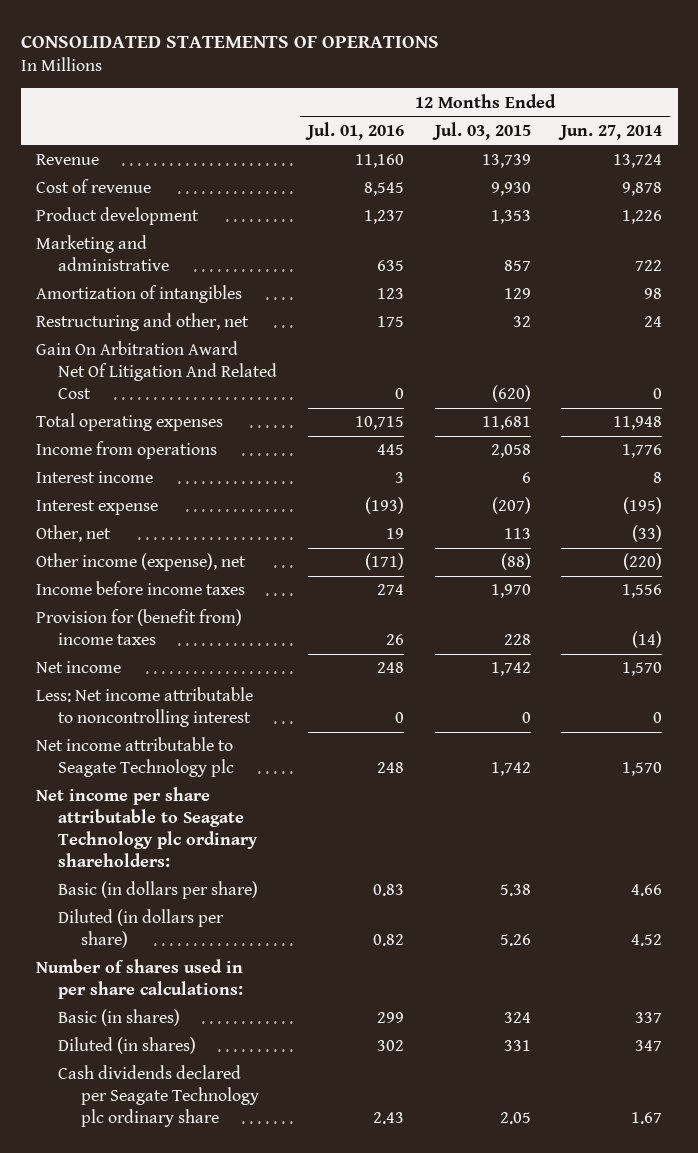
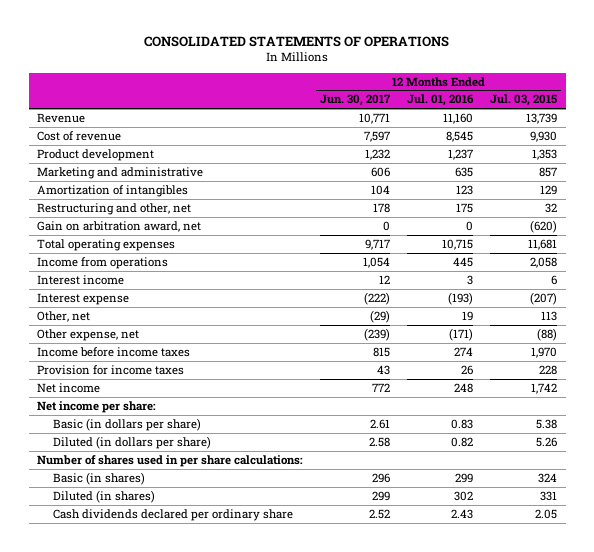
[558,125,663,141] Jun. 27, 2014 -> none
none -> [320,94,392,107] Jun. 30, 2017
[35,341,278,400] Gain On Arbitration Award Net Of Litigation And Related Cost -> [37,220,202,232] Gain on arbitration award, net
[35,553,246,572] Other income (expense), net -> [37,328,140,341] Other expense, net
[35,609,242,646] Provision for (benefit from) income taxes -> [37,364,185,375] Provision for income taxes
[35,687,253,728] Less: Net income attributable to noncontrolling interest -> none
[35,737,235,778] Net income attributable to Seagate Technology plc -> none
[35,787,259,868] Net income per share attributable to Seagate Technology plc ordinary shareholders: -> [37,400,157,413] Net income per share:
[58,1065,259,1128] Cash dividends declared per Seagate Technology plc ordinary share -> [53,508,294,521] Cash dividends declared per ordinary share

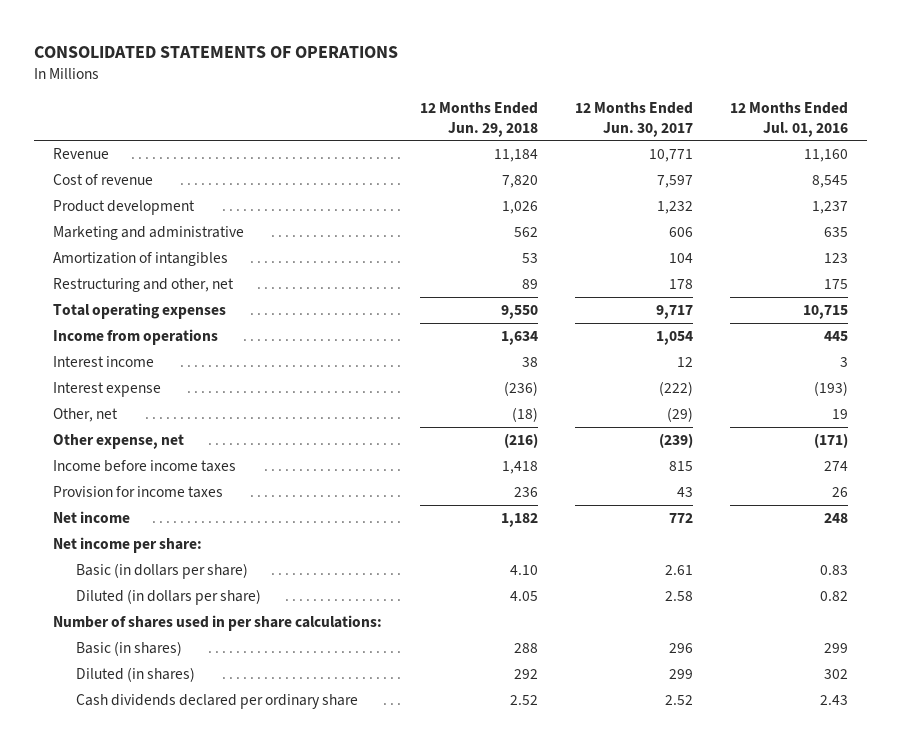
[490,94,558,107] Jul. 03, 2015 -> none
none -> [419,101,538,137] 12 Months Ended Jun. 29, 2018
[37,220,202,232] Gain on arbitration award, net -> none

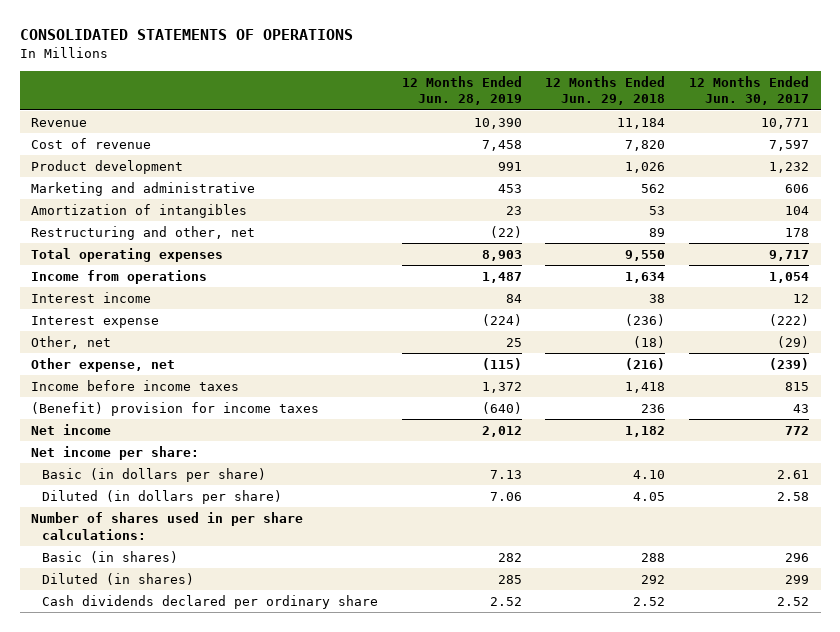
[730,101,849,137] 12 Months Ended Jul. 01, 2016 -> none
none -> [401,75,522,106] 12 Months Ended Jun. 28, 2019
[53,485,224,498] Provision for income taxes -> [31,401,320,416] (Benefit) provision for income taxes

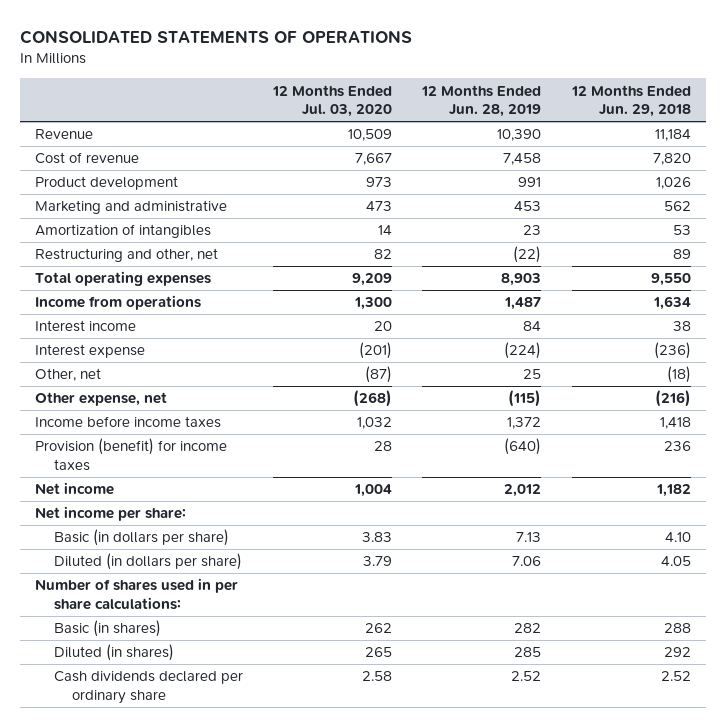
[688,75,809,106] 12 Months Ended Jun. 30, 2017 -> none
none -> [272,84,393,118] 12 Months Ended Jul. 03, 2020
[31,401,320,416] (Benefit) provision for income taxes -> [34,438,227,471] Provision (benefit) for income taxes

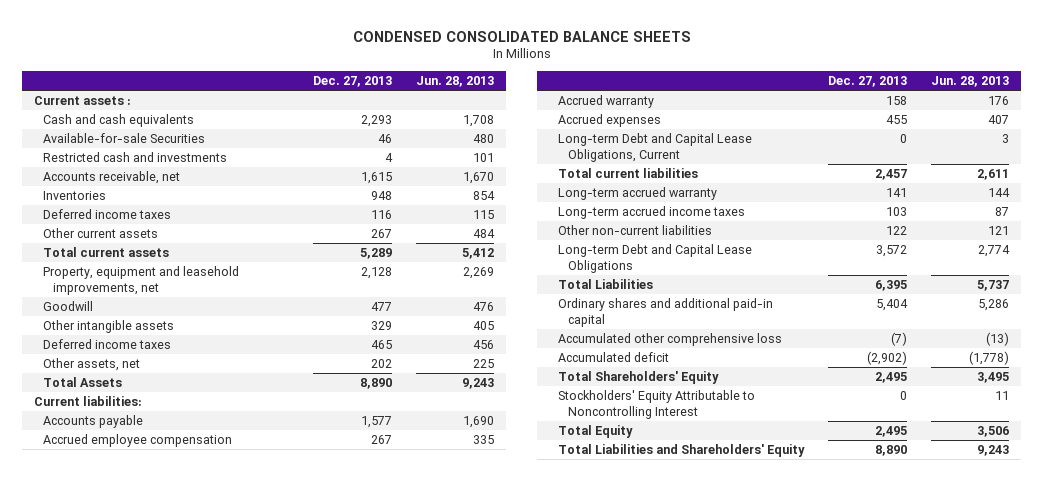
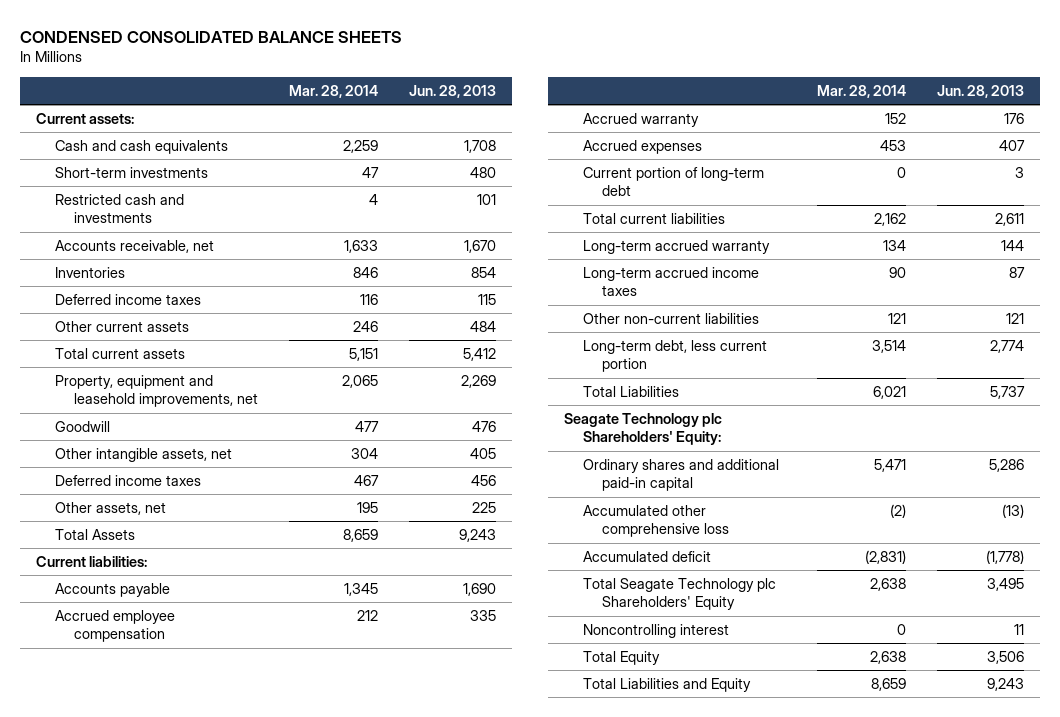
[313,76,393,88] Dec. 27, 2013 -> none
none -> [289,84,379,98] Mar. 28, 2014
[34,96,132,106] Current assets : -> [36,113,135,125] Current assets:
[43,133,206,144] Available-for-sale Securities -> none
none -> [55,167,209,179] Short-term investments
[43,320,175,334] Other intangible assets -> [55,448,233,463] Other intangible assets, net
[558,133,753,163] Long-term Debt and Capital Lease Obligations, Current -> [582,167,764,197] Current portion of long-term debt
[558,244,753,274] Long-term Debt and Capital Lease Obligations -> [582,340,767,373] Long-term debt, less current portion
none -> [563,413,722,446] Seagate Technology plc Shareholders' Equity:
[558,371,720,385] Total Shareholders' Equity -> [582,578,776,611] Total Seagate Technology plc Shareholders' Equity
[558,390,756,420] Stockholders' Equity Attributable to Noncontrolling Interest -> [582,624,729,639] Noncontrolling interest
[558,444,806,458] Total Liabilities and Shareholders' Equity -> [582,678,751,693] Total Liabilities and Equity

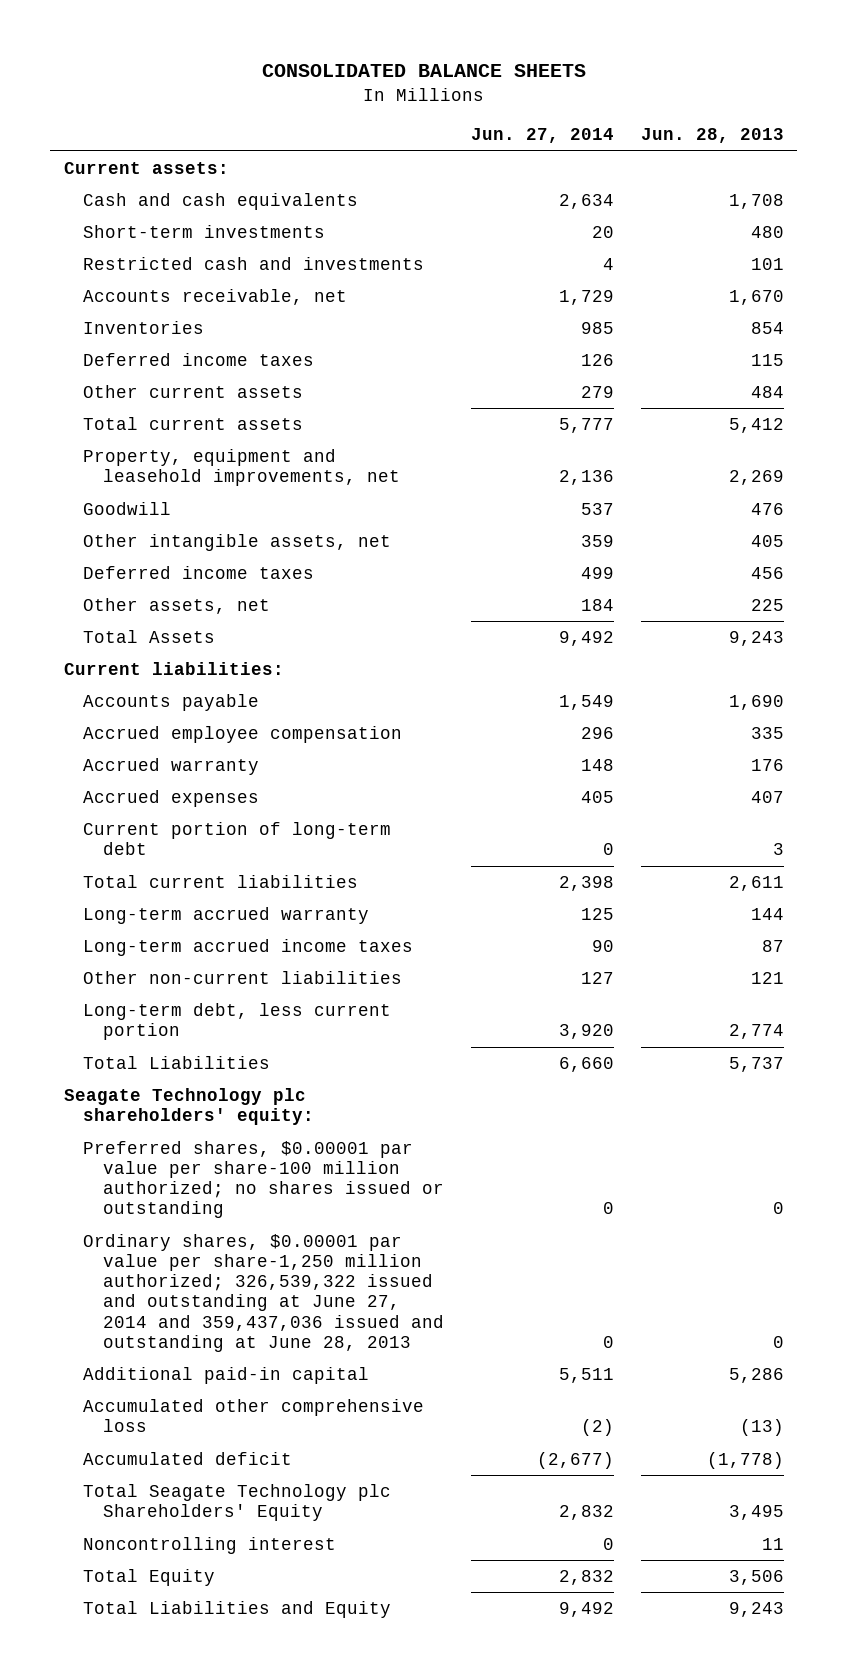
[20,30,403,43] CONDENSED CONSOLIDATED BALANCE SHEETS -> [261,64,586,78] CONSOLIDATED BALANCE SHEETS
[289,84,379,98] Mar. 28, 2014 -> none
none -> [470,128,614,144] Jun. 27, 2014
[563,413,722,446] Seagate Technology plc Shareholders' Equity: -> [63,1087,315,1126] Seagate Technology plc shareholders' equity:
none -> [83,1140,444,1219] Preferred shares, $0.00001 par value per share-100 million authorized; no shares issued or outstanding
none -> [83,1233,444,1352] Ordinary shares, $0.00001 par value per share-1,250 million authorized; 326,539,322 issued and outstanding at June 27, 2014 and 359,437,036 issued and outstanding at June 28, 2013
[582,459,779,492] Ordinary shares and additional paid-in capital -> [83,1366,370,1384] Additional paid-in capital

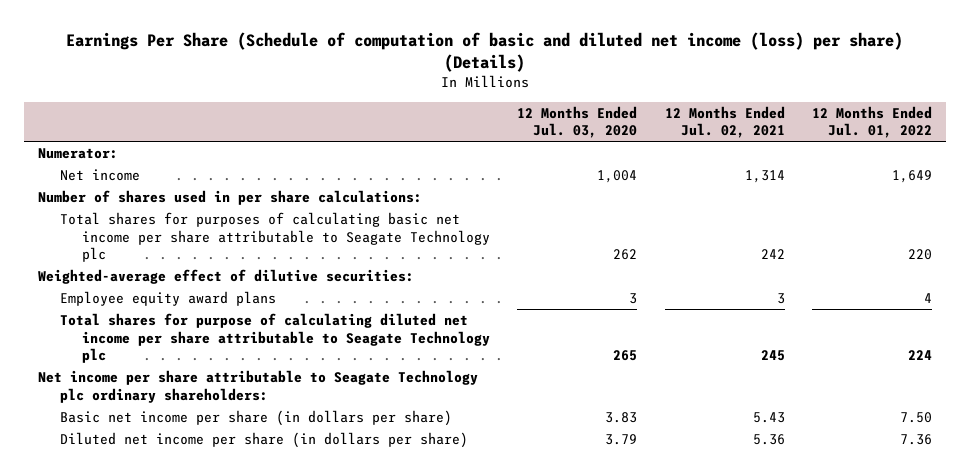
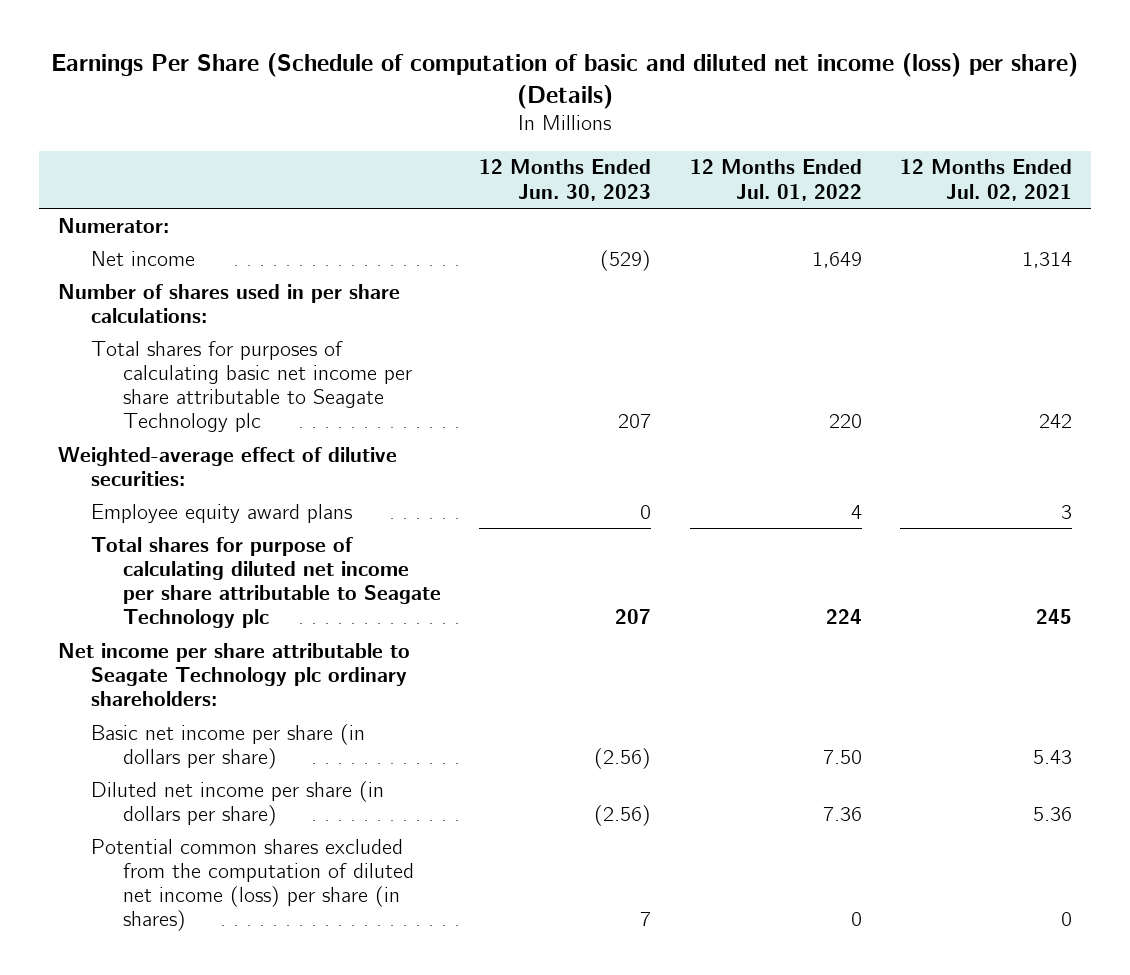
[517,105,638,139] 12 Months Ended Jul. 03, 2020 -> none
none -> [479,159,652,201] 12 Months Ended Jun. 30, 2023
none -> [90,838,415,932] Potential common shares excluded from the computation of diluted net income (loss) per share (in shares)

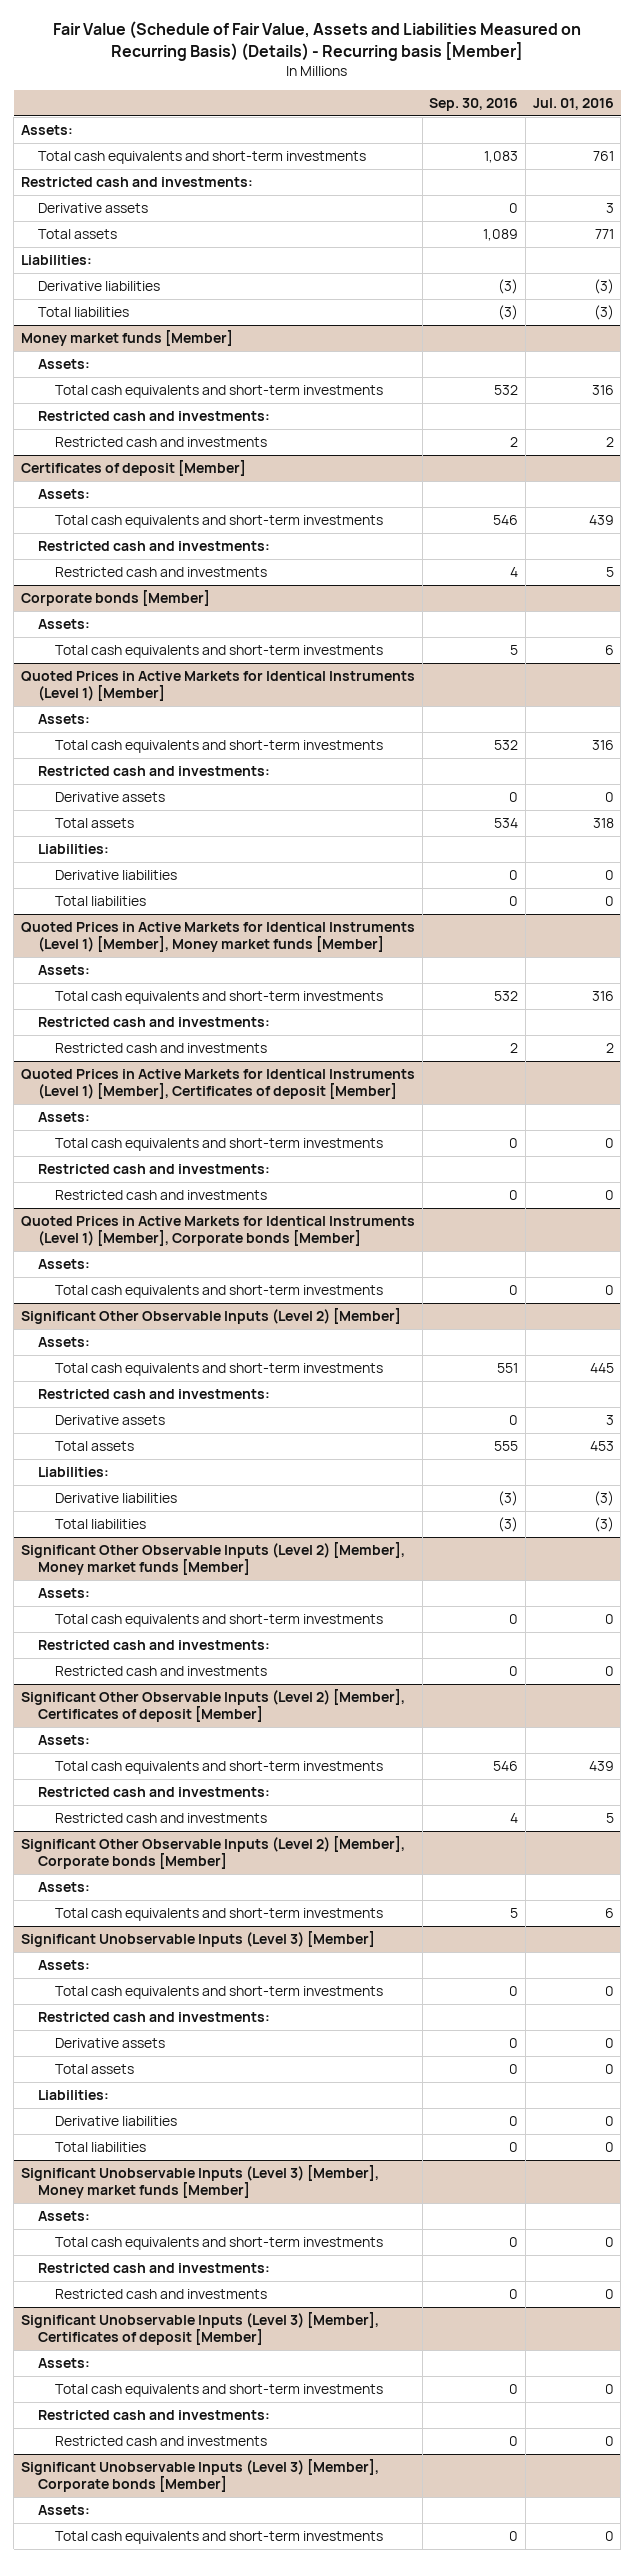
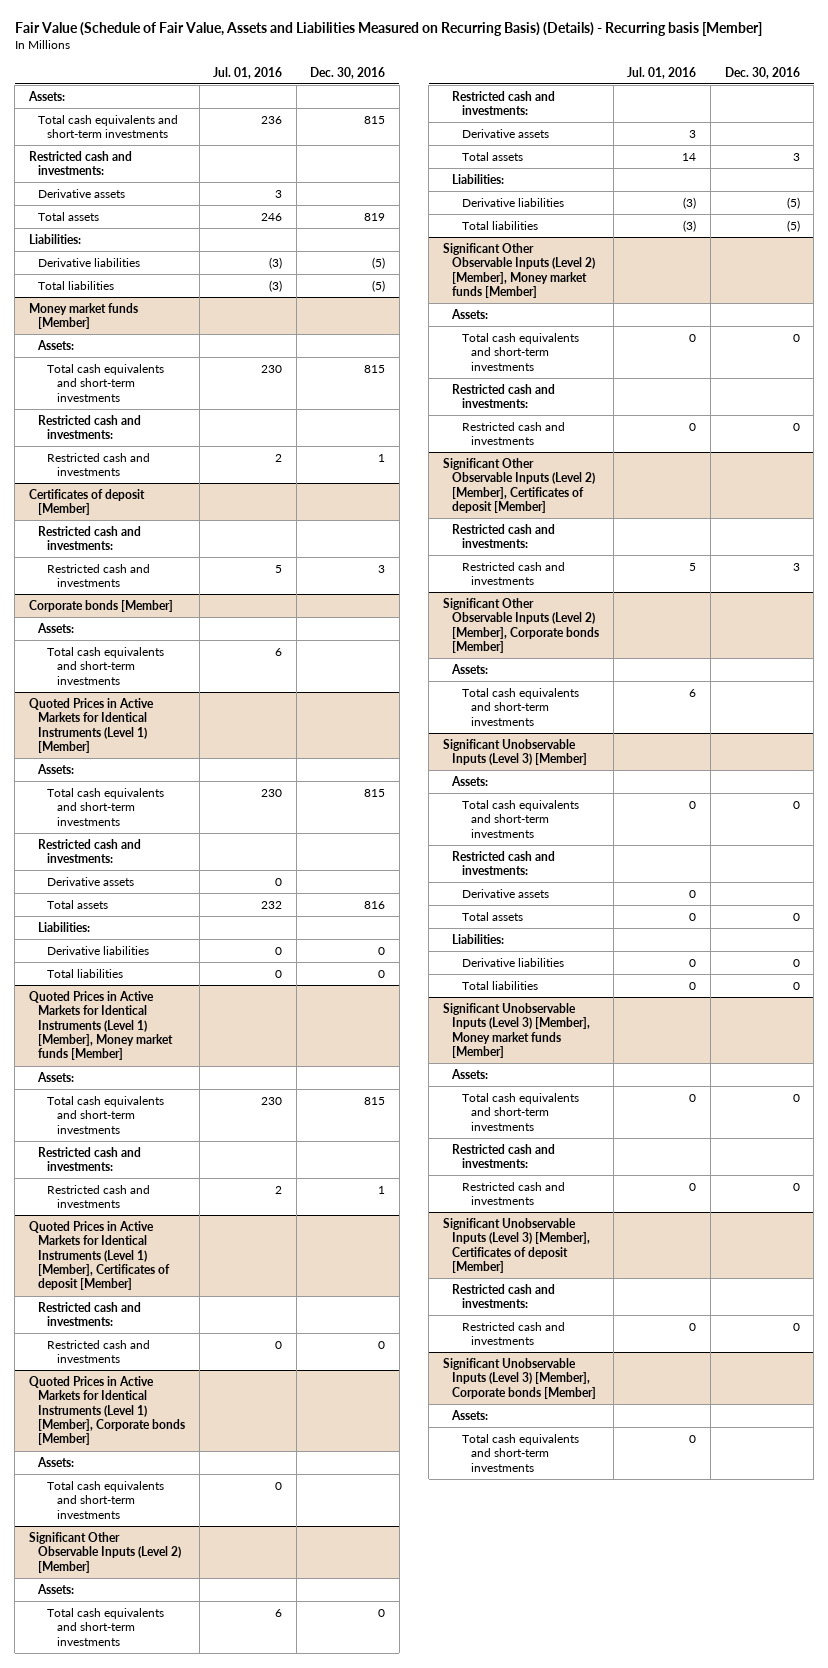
[429,97,519,111] Sep. 30, 2016 -> none
none -> [310,66,386,79] Dec. 30, 2016
[592,151,614,162] 761 -> [261,115,283,124] 236
[594,229,614,240] 771 -> [261,212,283,221] 246
[591,385,614,396] 316 -> [261,364,283,373] 230
[37,489,90,500] Assets: -> none
[54,515,383,529] Total cash equivalents and short-term investments -> none
[591,740,614,751] 316 -> [261,788,283,797] 230
[592,818,614,829] 318 -> [261,900,283,909] 232
[591,991,614,1002] 316 -> [261,1096,283,1105] 230
[37,1112,90,1123] Assets: -> none
[54,1138,383,1152] Total cash equivalents and short-term investments -> none
[589,1363,614,1374] 445 -> [275,1608,283,1617] 6
[589,1441,614,1452] 453 -> [682,152,697,161] 14
[37,1735,90,1746] Assets: -> none
[54,1761,383,1775] Total cash equivalents and short-term investments -> none
[37,2358,90,2369] Assets: -> none
[54,2384,383,2398] Total cash equivalents and short-term investments -> none

